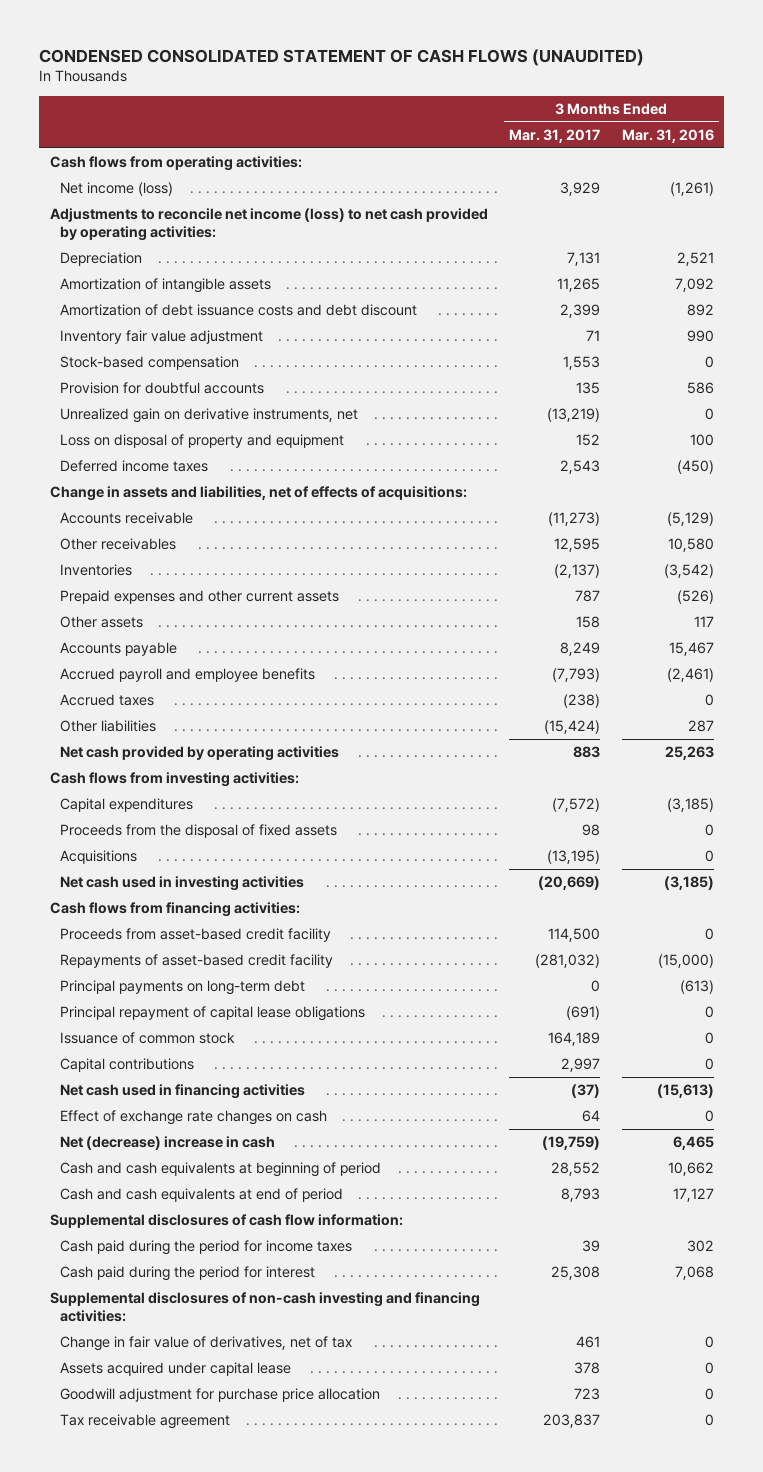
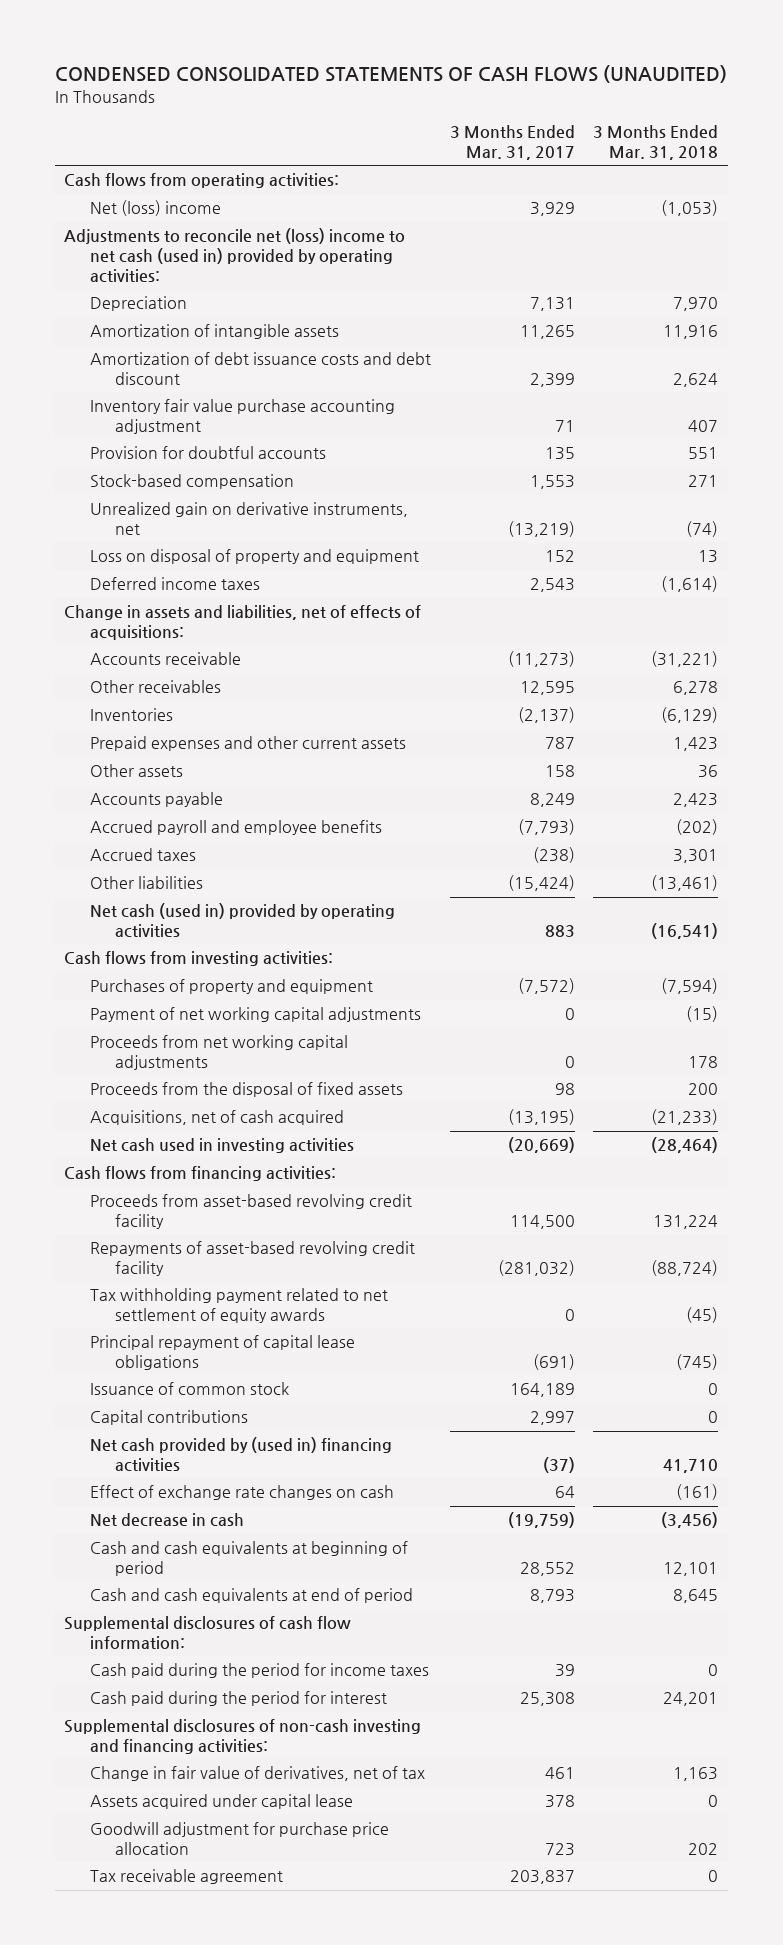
[39,48,645,66] CONDENSED CONSOLIDATED STATEMENT OF CASH FLOWS (UNAUDITED) -> [55,64,728,83] CONDENSED CONSOLIDATED STATEMENTS OF CASH FLOWS (UNAUDITED)
[621,128,714,143] Mar. 31, 2016 -> none
none -> [593,125,719,160] 3 Months Ended Mar. 31, 2018
[60,182,174,197] Net income (loss) -> [89,200,221,217] Net (loss) income
[49,208,488,242] Adjustments to reconcile net income (loss) to net cash provided by operating activities: -> [64,228,406,284] Adjustments to reconcile net (loss) income to net cash (used in) provided by operating activities:
[60,330,264,345] Inventory fair value adjustment -> [89,399,395,435] Inventory fair value purchase accounting adjustment
[60,356,240,371] Stock-based compensation -> [89,474,294,490] Stock-based compensation
[60,746,340,762] Net cash provided by operating activities -> [89,903,395,939] Net cash (used in) provided by operating activities
[60,798,194,813] Capital expenditures -> [89,979,373,995] Purchases of property and equipment
none -> [89,1007,421,1023] Payment of net working capital adjustments
none -> [89,1035,348,1071] Proceeds from net working capital adjustments
[60,850,138,865] Acquisitions -> [89,1110,344,1126] Acquisitions, net of cash acquired
[60,980,306,996] Principal payments on long-term debt -> none
[60,928,332,943] Proceeds from asset-based credit facility -> [89,1194,412,1230] Proceeds from asset-based revolving credit facility
[60,954,334,969] Repayments of asset-based credit facility -> [89,1241,415,1277] Repayments of asset-based revolving credit facility
none -> [89,1288,388,1324] Tax withholding payment related to net settlement of equity awards
[60,1084,306,1100] Net cash used in financing activities -> [89,1437,392,1473] Net cash provided by (used in) financing activities
[60,1136,276,1151] Net (decrease) increase in cash -> [89,1513,244,1528] Net decrease in cash

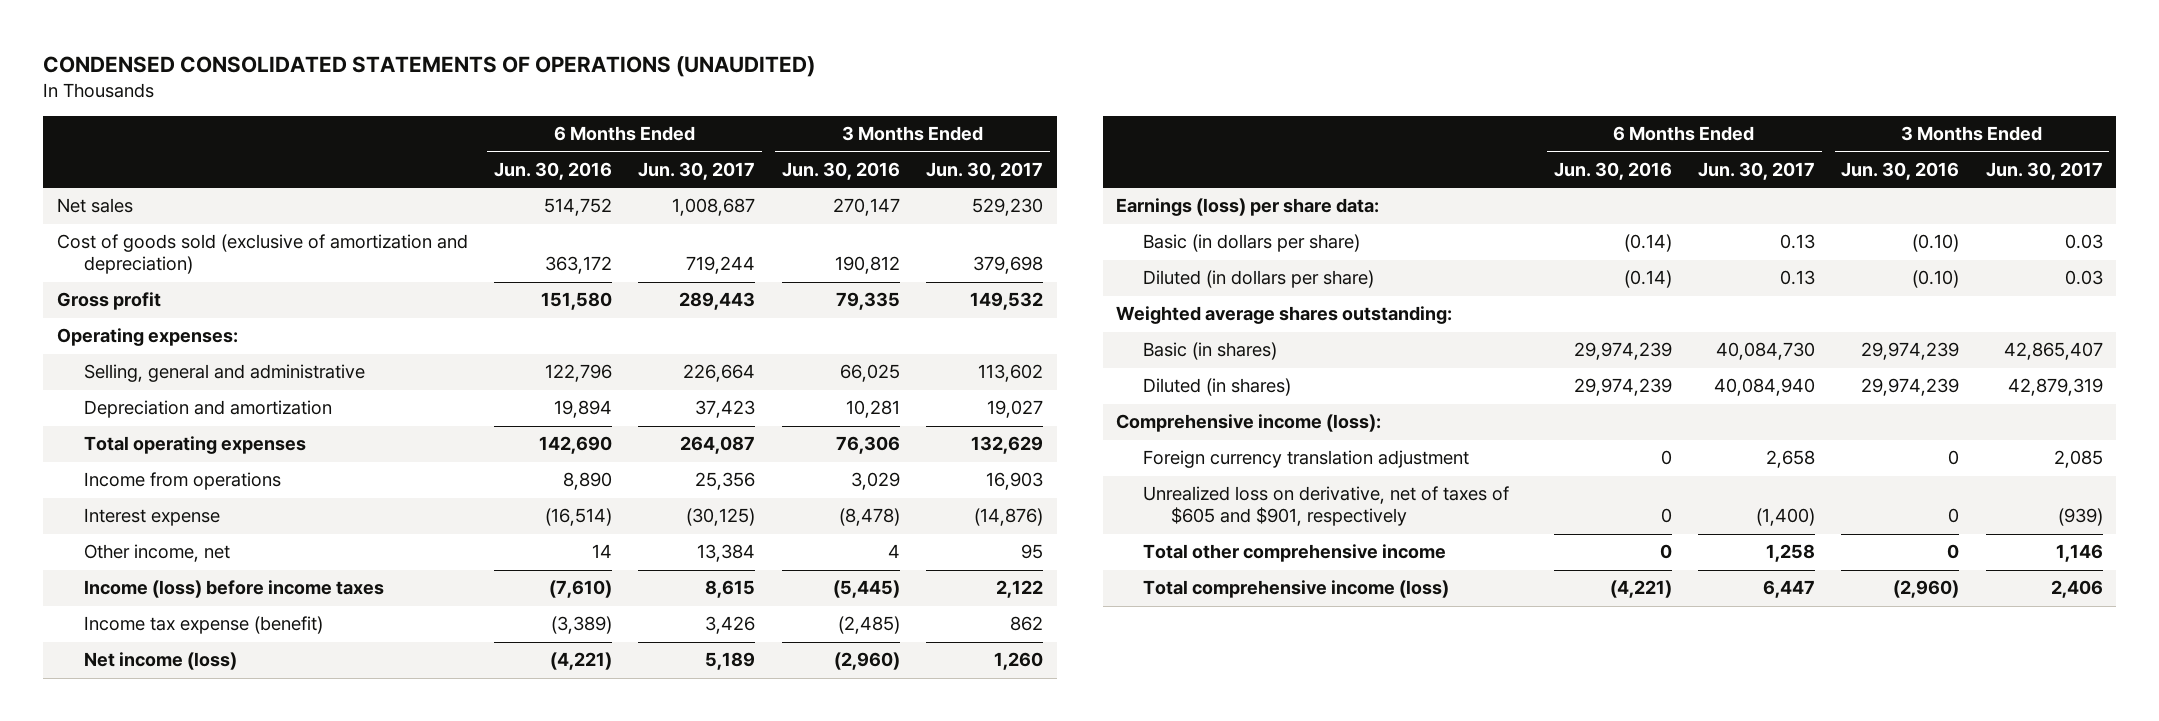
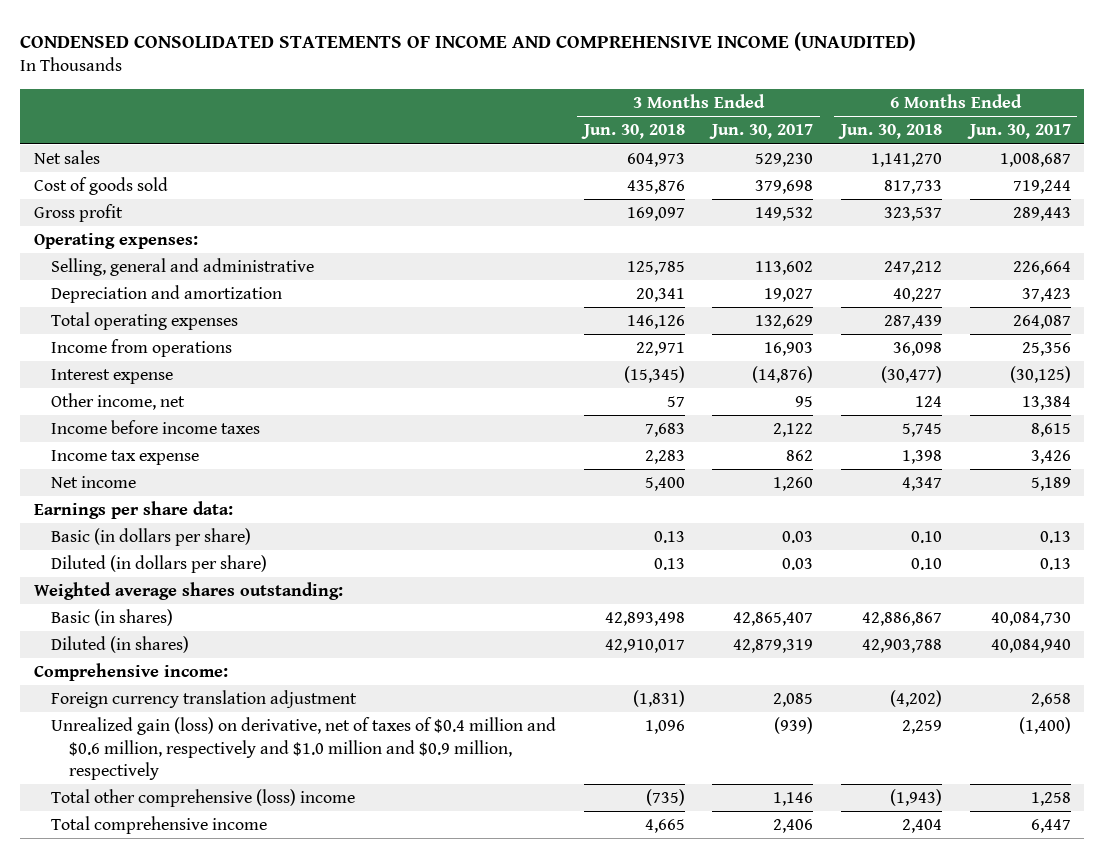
[43,56,816,78] CONDENSED CONSOLIDATED STATEMENTS OF OPERATIONS (UNAUDITED) -> [20,31,917,51] CONDENSED CONSOLIDATED STATEMENTS OF INCOME AND COMPREHENSIVE INCOME (UNAUDITED)
[494,161,613,180] Jun. 30, 2016 -> none
[781,161,900,180] Jun. 30, 2016 -> none
none -> [580,124,685,140] Jun. 30, 2018
none -> [837,124,942,140] Jun. 30, 2018
[56,234,468,275] Cost of goods sold (exclusive of amortization and depreciation) -> [34,177,169,196] Cost of goods sold
[83,580,384,599] Income (loss) before income taxes -> [51,420,261,435] Income before income taxes
[83,616,323,635] Income tax expense (benefit) -> [51,450,200,466] Income tax expense
[83,652,237,671] Net income (loss) -> [51,476,137,489] Net income
[1116,198,1380,217] Earnings (loss) per share data: -> [34,501,234,520] Earnings per share data:
[1116,414,1382,433] Comprehensive income (loss): -> [34,663,229,682] Comprehensive income:
[1143,486,1510,527] Unrealized loss on derivative, net of taxes of $605 and $901, respectively -> [51,717,557,780] Unrealized gain (loss) on derivative, net of taxes of $0.4 million and $0.6 million, respectively and $1.0 million and $0.9 million, respectively
[1143,544,1447,563] Total other comprehensive income -> [51,789,356,808] Total other comprehensive (loss) income
[1143,580,1450,599] Total comprehensive income (loss) -> [51,816,268,835] Total comprehensive income

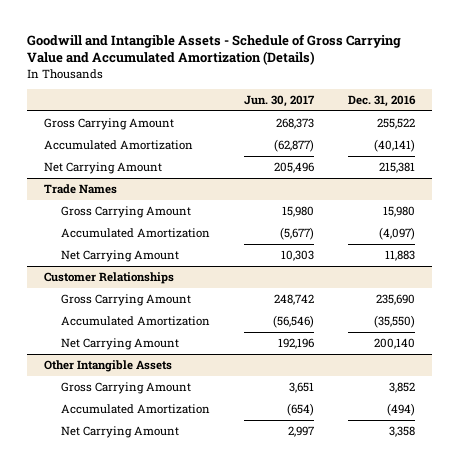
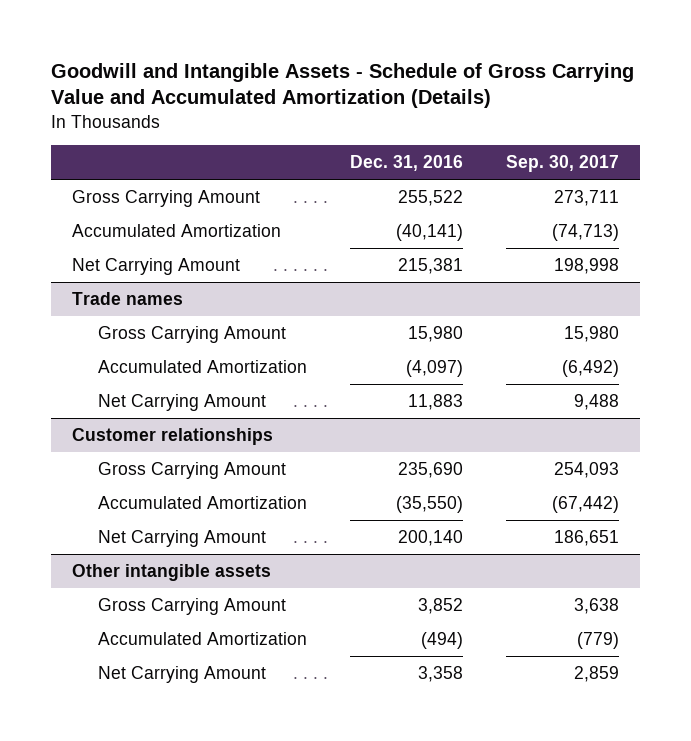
[243,94,315,107] Jun. 30, 2017 -> none
none -> [505,155,619,173] Sep. 30, 2017
[44,183,118,194] Trade Names -> [72,292,184,306] Trade names
[44,271,175,284] Customer Relationships -> [72,428,274,446] Customer relationships
[44,359,173,372] Other Intangible Assets -> [72,564,272,582] Other intangible assets

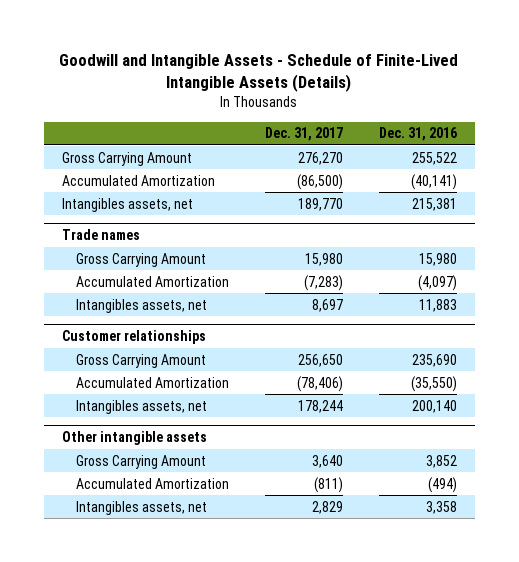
[50,62,634,109] Goodwill and Intangible Assets - Schedule of Gross Carrying Value and Accumulated Amortization (Details) -> [59,54,459,93] Goodwill and Intangible Assets - Schedule of Finite-Lived Intangible Assets (Details)
[505,155,619,173] Sep. 30, 2017 -> none
none -> [265,127,344,142] Dec. 31, 2017
[72,258,241,276] Net Carrying Amount -> [62,197,194,212] Intangibles assets, net
[97,394,266,412] Net Carrying Amount -> [76,298,208,313] Intangibles assets, net
[97,530,266,548] Net Carrying Amount -> [76,399,208,414] Intangibles assets, net
[97,666,266,684] Net Carrying Amount -> [76,500,208,515] Intangibles assets, net

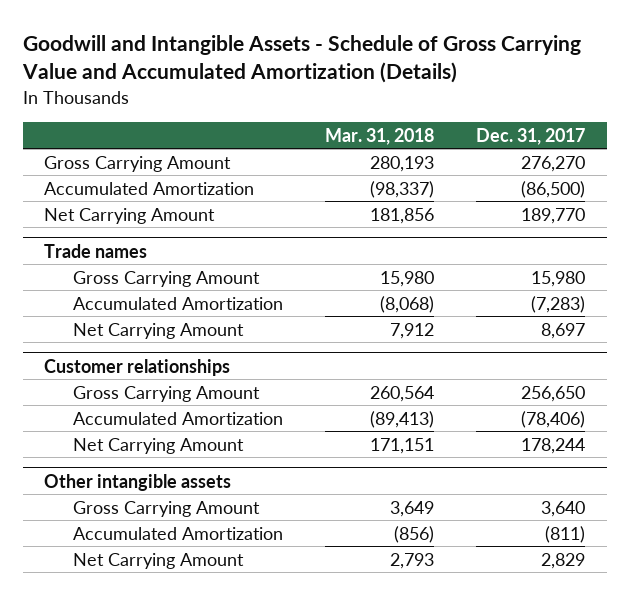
[59,54,459,93] Goodwill and Intangible Assets - Schedule of Finite-Lived Intangible Assets (Details) -> [22,35,582,84] Goodwill and Intangible Assets - Schedule of Gross Carrying Value and Accumulated Amortization (Details)
[378,127,457,142] Dec. 31, 2016 -> none
none -> [325,127,435,145] Mar. 31, 2018
[62,197,194,212] Intangibles assets, net -> [44,207,216,224] Net Carrying Amount
[76,298,208,313] Intangibles assets, net -> [72,322,244,339] Net Carrying Amount
[76,399,208,414] Intangibles assets, net -> [72,437,244,454] Net Carrying Amount
[76,500,208,515] Intangibles assets, net -> [72,552,244,569] Net Carrying Amount

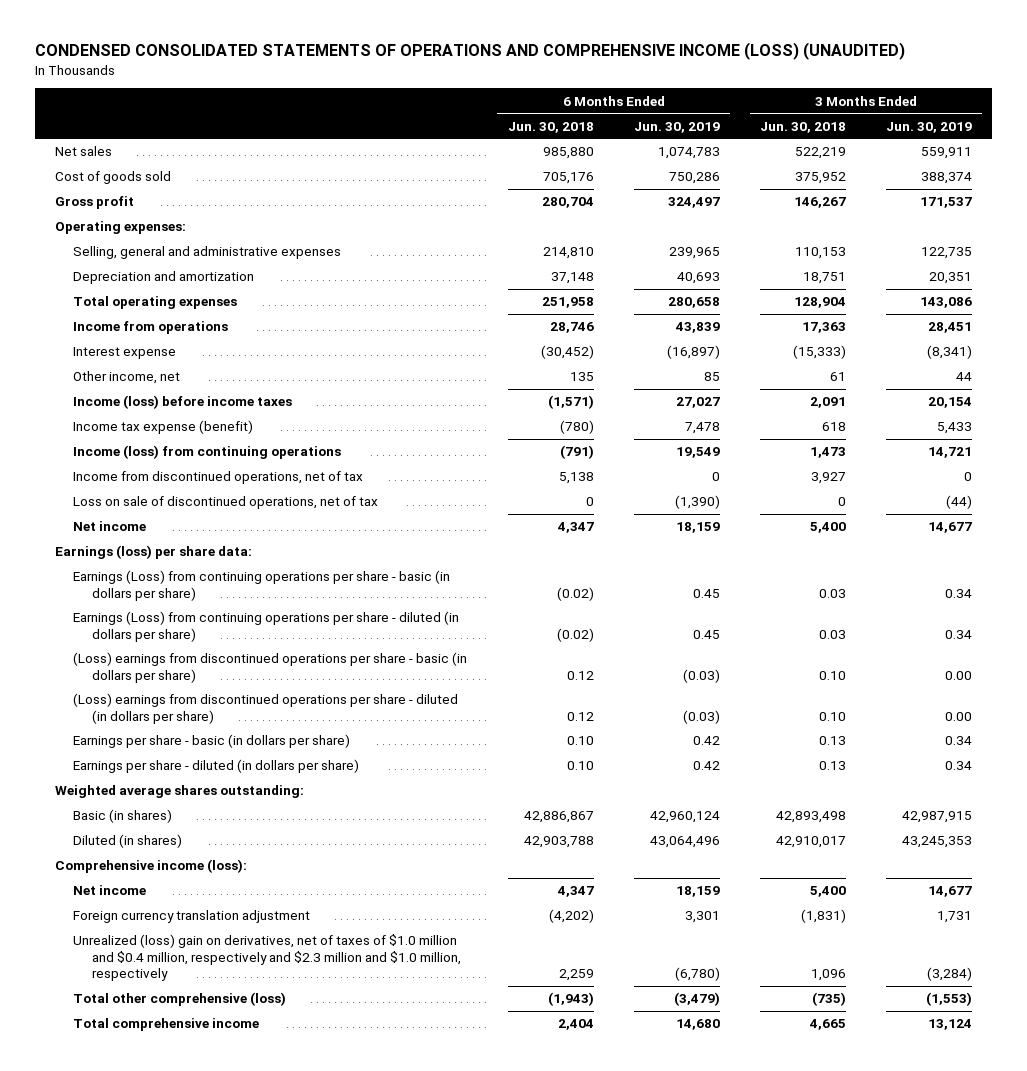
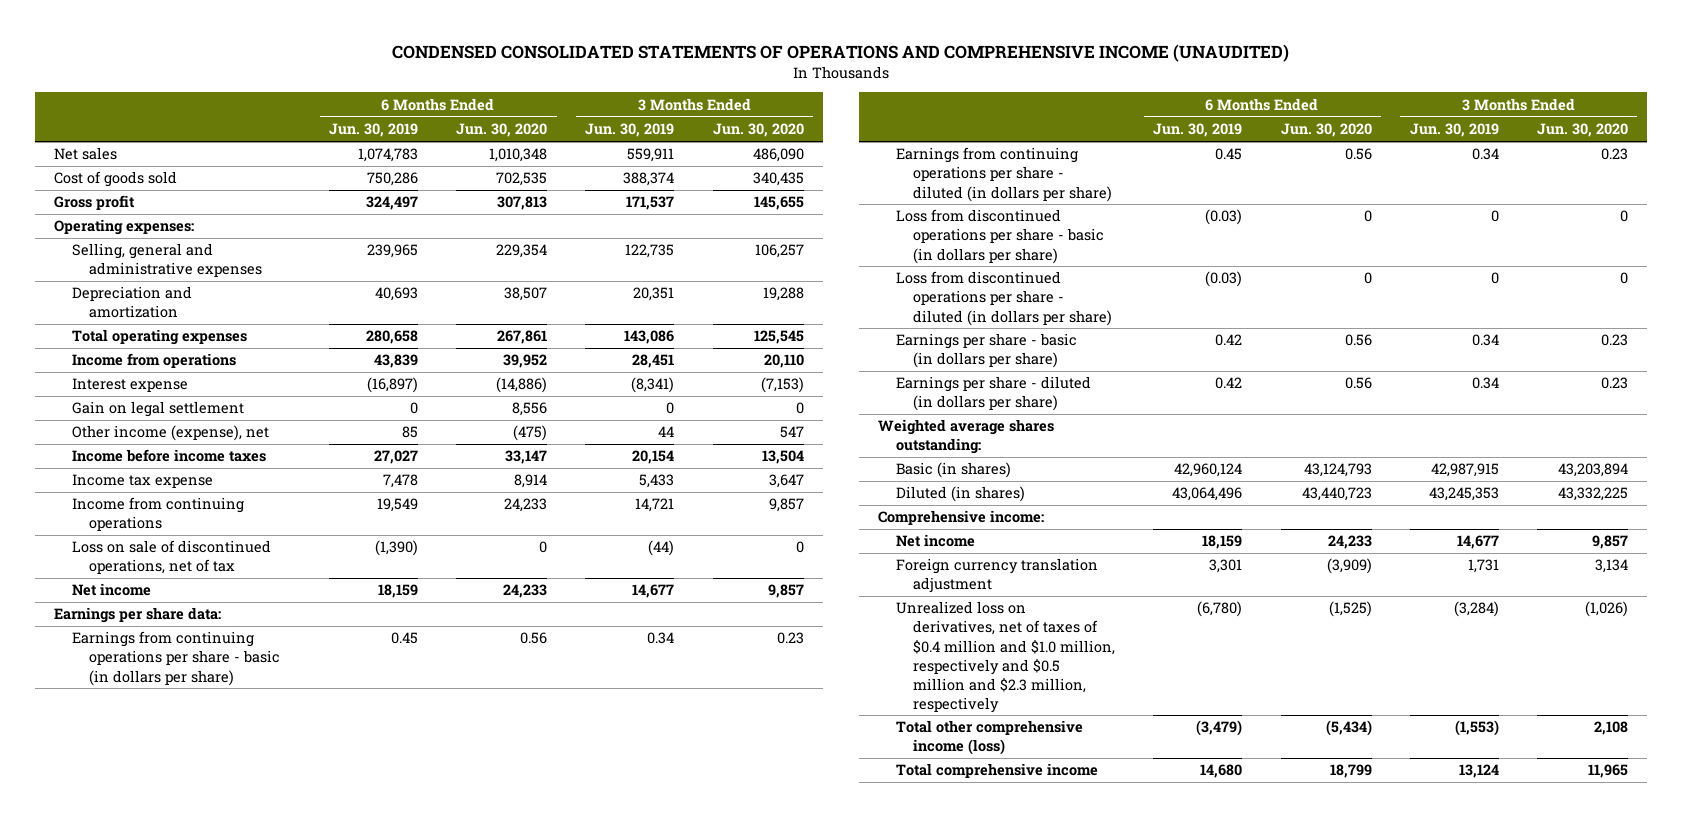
[34,42,905,61] CONDENSED CONSOLIDATED STATEMENTS OF OPERATIONS AND COMPREHENSIVE INCOME (LOSS) (UNAUDITED) -> [392,43,1290,62] CONDENSED CONSOLIDATED STATEMENTS OF OPERATIONS AND COMPREHENSIVE INCOME (UNAUDITED)
[507,121,594,133] Jun. 30, 2018 -> none
[759,121,846,133] Jun. 30, 2018 -> none
none -> [456,123,548,138] Jun. 30, 2020
none -> [712,123,804,138] Jun. 30, 2020
[73,471,364,485] Income from discontinued operations, net of tax -> none
none -> [71,401,244,418] Gain on legal settlement
[73,371,181,385] Other income, net -> [71,425,269,442] Other income (expense), net
[73,395,293,410] Income (loss) before income taxes -> [71,449,266,463] Income before income taxes
[73,420,254,435] Income tax expense (benefit) -> [71,474,213,489] Income tax expense
[73,445,342,460] Income (loss) from continuing operations -> [71,497,244,532] Income from continuing operations
[54,545,252,560] Earnings (loss) per share data: -> [54,607,222,624] Earnings per share data:
[73,570,451,601] Earnings (Loss) from continuing operations per share - basic (in dollars per share) -> [71,631,280,686] Earnings from continuing operations per share - basic (in dollars per share)
[73,611,460,642] Earnings (Loss) from continuing operations per share - diluted (in dollars per share) -> [895,147,1113,202] Earnings from continuing operations per share - diluted (in dollars per share)
[73,652,468,683] (Loss) earnings from discontinued operations per share - basic (in dollars per share) -> [895,209,1105,264] Loss from discontinued operations per share - basic (in dollars per share)
[945,670,973,680] 0.00 -> [1490,210,1499,223] 0
[73,693,459,724] (Loss) earnings from discontinued operations per share - diluted (in dollars per share) -> [895,271,1113,326] Loss from discontinued operations per share - diluted (in dollars per share)
[945,711,973,721] 0.00 -> [1490,272,1499,285] 0
[54,859,247,874] Comprehensive income (loss): -> [878,510,1045,526] Comprehensive income:
[73,934,461,982] Unrealized (loss) gain on derivatives, net of taxes of $1.0 million and $0.4 million, respectively and $2.3 million and $1.0 million, respectively -> [895,601,1116,713] Unrealized loss on derivatives, net of taxes of $0.4 million and $1.0 million, respectively and $0.5 million and $2.3 million, respectively
[73,992,287,1007] Total other comprehensive (loss) -> [895,720,1083,756] Total other comprehensive income (loss)

